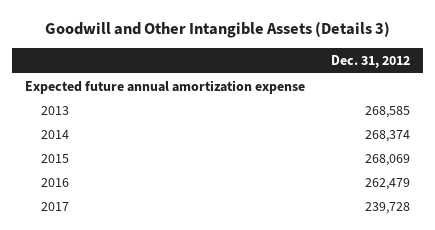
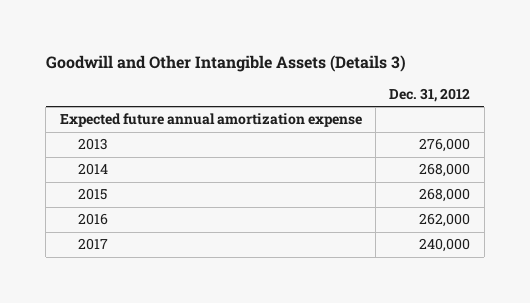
[365,105,411,118] 268,585 -> [419,138,471,153] 276,000
[365,129,411,142] 268,374 -> [419,163,471,178] 268,000
[365,153,411,166] 268,069 -> [419,188,471,203] 268,000
[365,177,411,190] 262,479 -> [419,213,471,228] 262,000
[365,201,411,214] 239,728 -> [419,238,471,253] 240,000

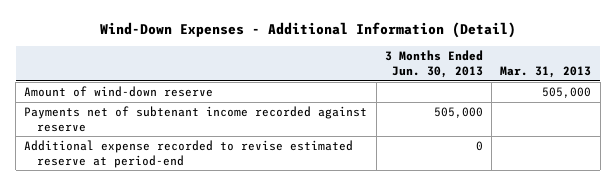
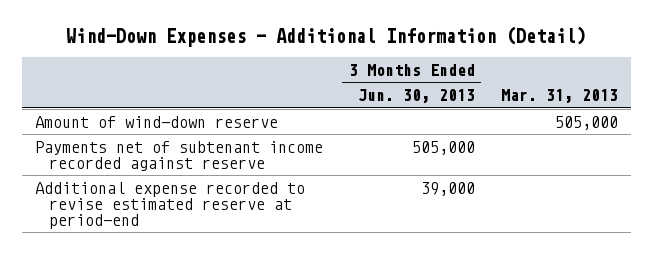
[475,141,483,152] 0 -> [420,181,475,196] 39,000

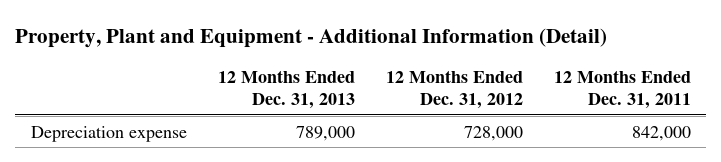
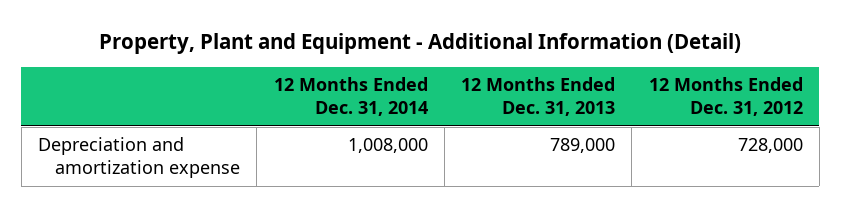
[553,70,691,110] 12 Months Ended Dec. 31, 2011 -> none
none -> [273,77,428,117] 12 Months Ended Dec. 31, 2014
[30,125,187,142] Depreciation expense -> [37,137,241,179] Depreciation and amortization expense

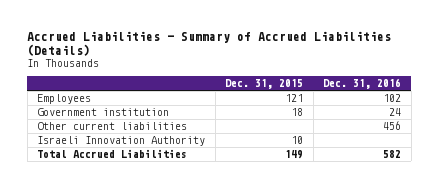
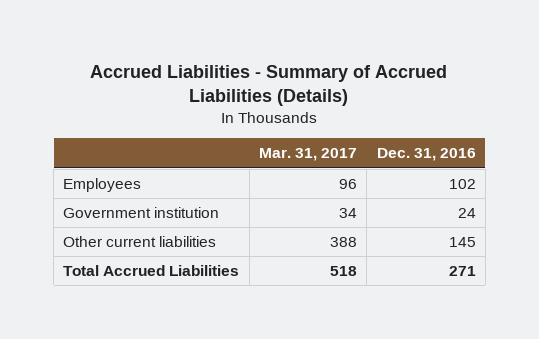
[225,78,304,89] Dec. 31, 2015 -> none
none -> [258,148,357,162] Mar. 31, 2017
[37,136,206,147] Israeli Innovation Authority -> none
[383,121,402,131] 456 -> [448,237,476,248] 145
[383,150,402,159] 582 -> [448,266,476,277] 271

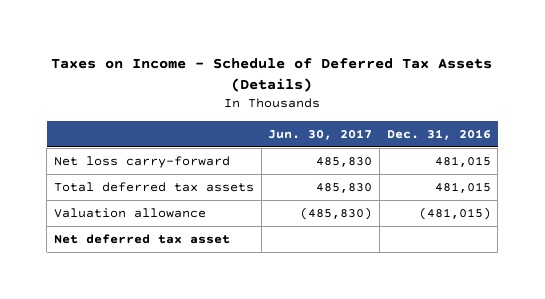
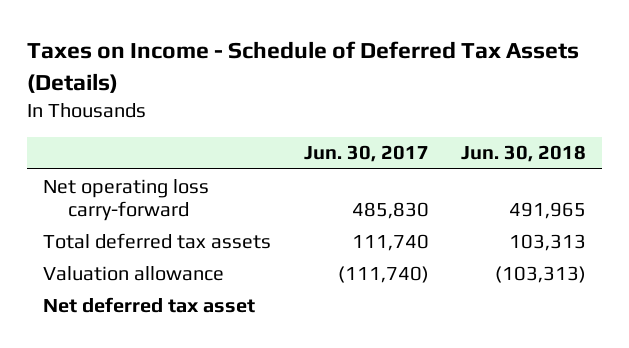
[386,128,491,140] Dec. 31, 2016 -> none
none -> [461,145,587,163] Jun. 30, 2018
[54,155,231,168] Net loss carry-forward -> [43,178,210,221] Net operating loss carry-forward
[316,182,373,193] 485,830 -> [351,233,429,251] 111,740
[300,206,373,220] (485,830) -> [337,265,429,283] (111,740)

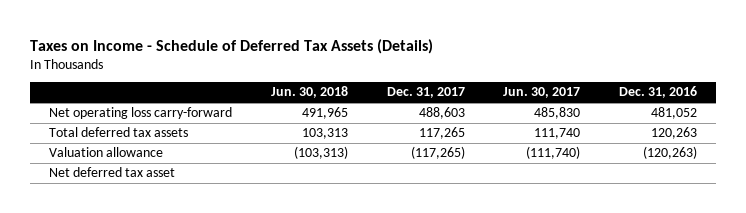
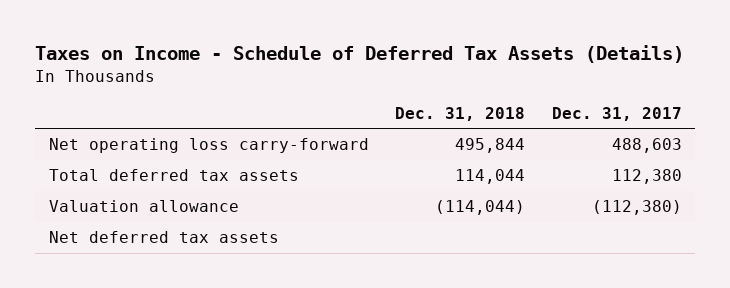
[270,86,348,99] Jun. 30, 2018 -> none
[503,87,581,99] Jun. 30, 2017 -> none
[618,86,697,99] Dec. 31, 2016 -> none
none -> [395,106,526,121] Dec. 31, 2018
[418,127,465,140] 117,265 -> [611,169,682,185] 112,380
[410,146,465,160] (117,265) -> [591,200,682,216] (112,380)
[49,167,176,178] Net deferred tax asset -> [48,231,279,244] Net deferred tax assets

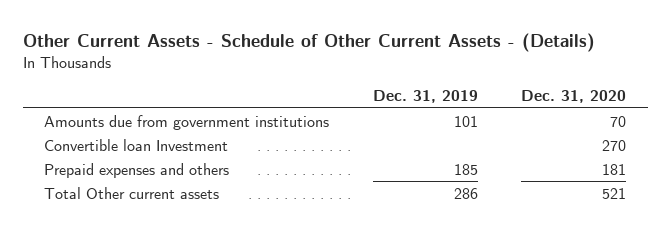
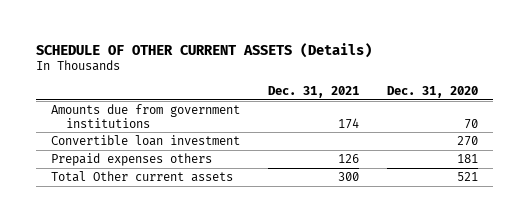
[22,32,595,52] Other Current Assets - Schedule of Other Current Assets - (Details) -> [36,42,373,58] SCHEDULE OF OTHER CURRENT ASSETS (Details)
[372,90,478,104] Dec. 31, 2019 -> none
none -> [268,86,360,99] Dec. 31, 2021
[44,138,229,151] Convertible loan Investment -> [50,134,240,146] Convertible loan investment
[44,162,230,178] Prepaid expenses and others -> [50,152,212,166] Prepaid expenses others

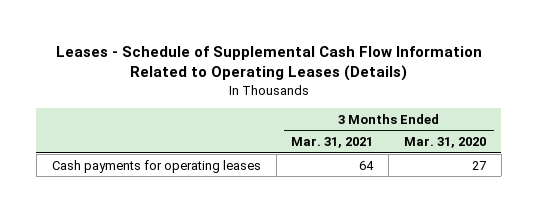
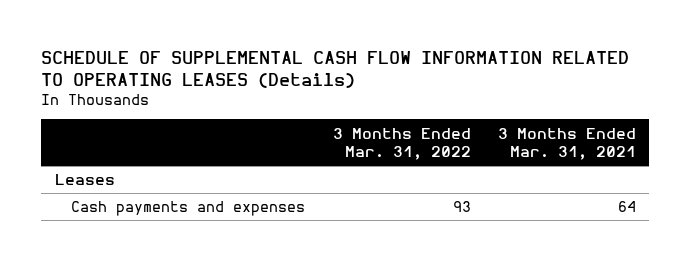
[55,45,482,82] Leases - Schedule of Supplemental Cash Flow Information Related to Operating Leases (Details) -> [41,50,630,88] SCHEDULE OF SUPPLEMENTAL CASH FLOW INFORMATION RELATED TO OPERATING LEASES (Details)
[404,137,487,149] Mar. 31, 2020 -> none
none -> [332,127,471,161] 3 Months Ended Mar. 31, 2022
none -> [54,174,115,186] Leases
[51,159,261,173] Cash payments for operating leases -> [71,201,306,217] Cash payments and expenses

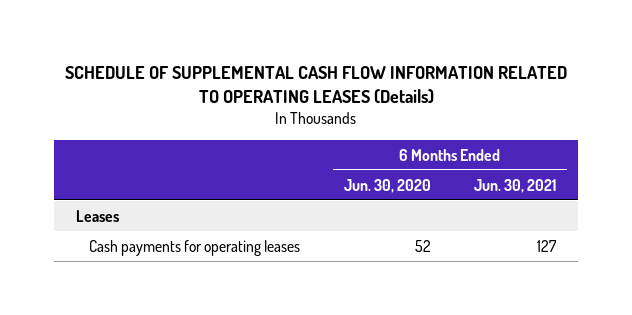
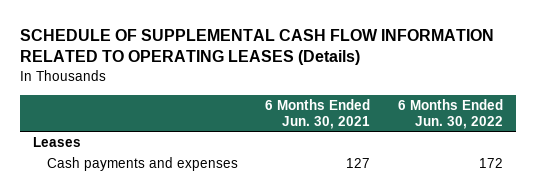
[343,178,431,193] Jun. 30, 2020 -> none
none -> [397,98,503,129] 6 Months Ended Jun. 30, 2022
[89,239,301,256] Cash payments for operating leases -> [46,157,238,172] Cash payments and expenses

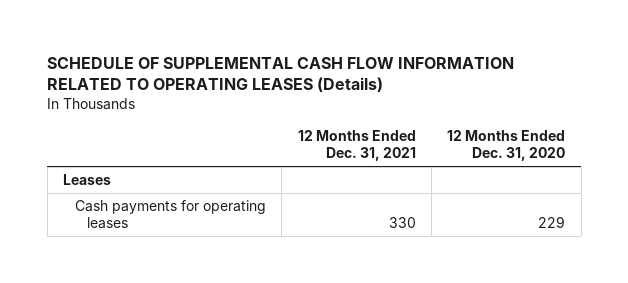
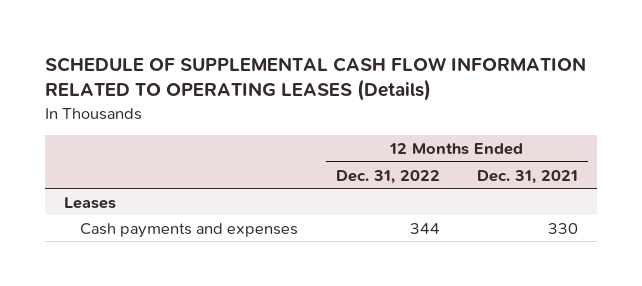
[447,130,566,162] 12 Months Ended Dec. 31, 2020 -> none
none -> [335,169,440,184] Dec. 31, 2022
[74,199,266,230] Cash payments for operating leases -> [80,222,299,238] Cash payments and expenses

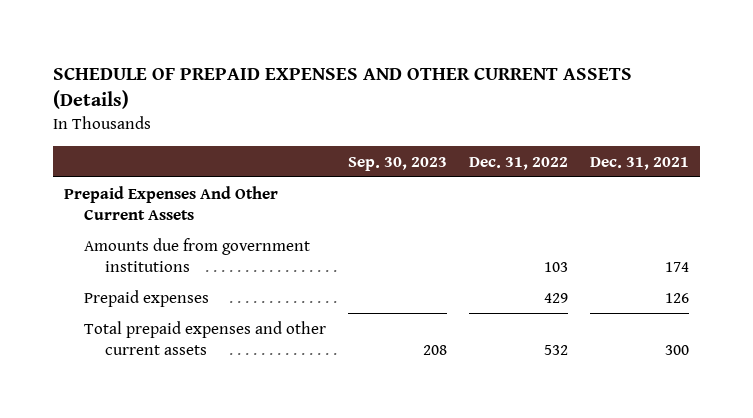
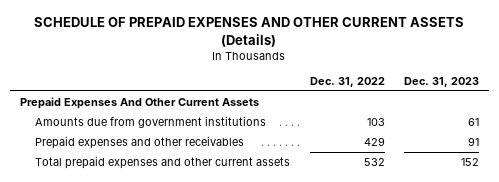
[348,156,448,171] Sep. 30, 2023 -> none
[589,156,689,170] Dec. 31, 2021 -> none
none -> [404,76,480,87] Dec. 31, 2023
[84,289,210,307] Prepaid expenses -> [34,136,244,150] Prepaid expenses and other receivables

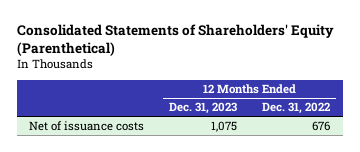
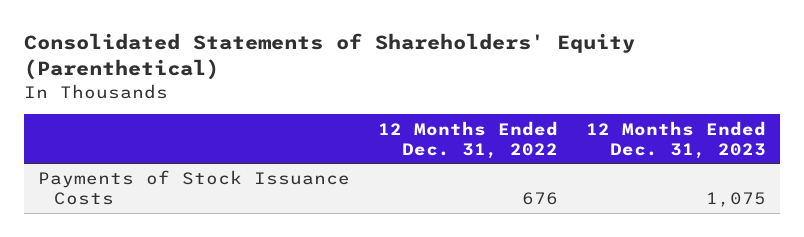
[29,121,145,132] Net of issuance costs -> [37,170,350,206] Payments of Stock Issuance Costs

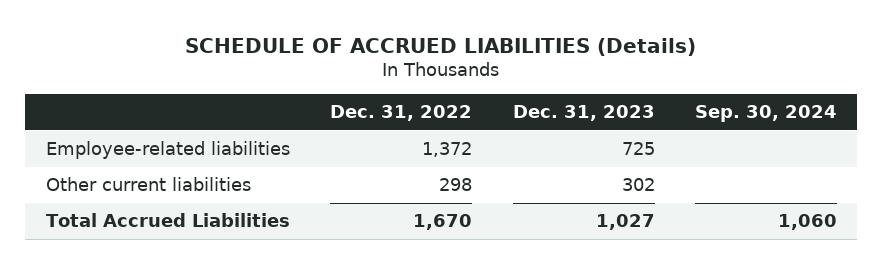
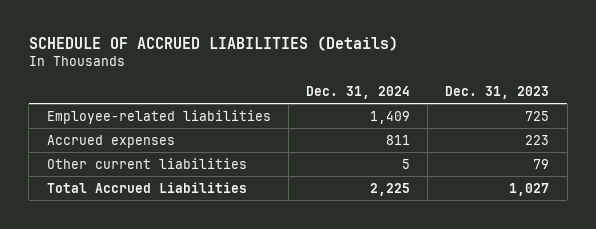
[330,105,473,122] Dec. 31, 2022 -> none
[695,105,838,123] Sep. 30, 2024 -> none
none -> [305,86,410,100] Dec. 31, 2024
none -> [46,134,175,148] Accrued expenses
[621,178,655,192] 302 -> [533,158,550,169] 79

